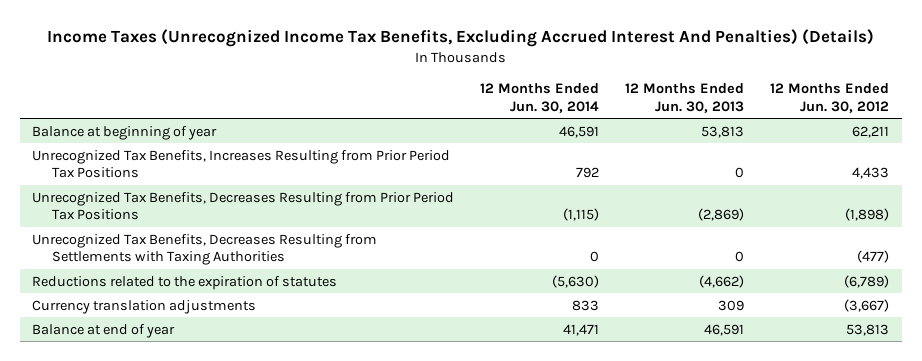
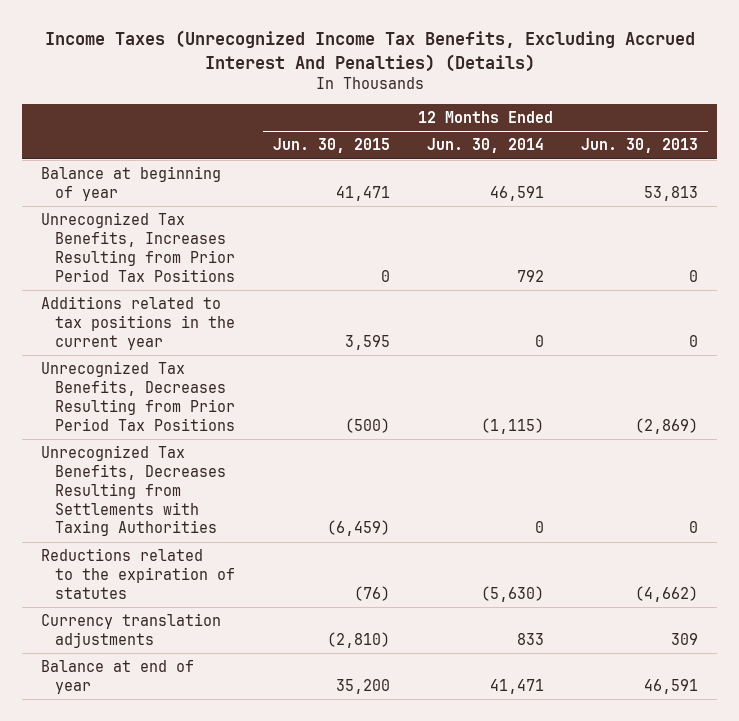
[770,83,890,113] 12 Months Ended Jun. 30, 2012 -> none
none -> [272,138,390,154] Jun. 30, 2015
none -> [40,296,236,350] Additions related to tax positions in the current year

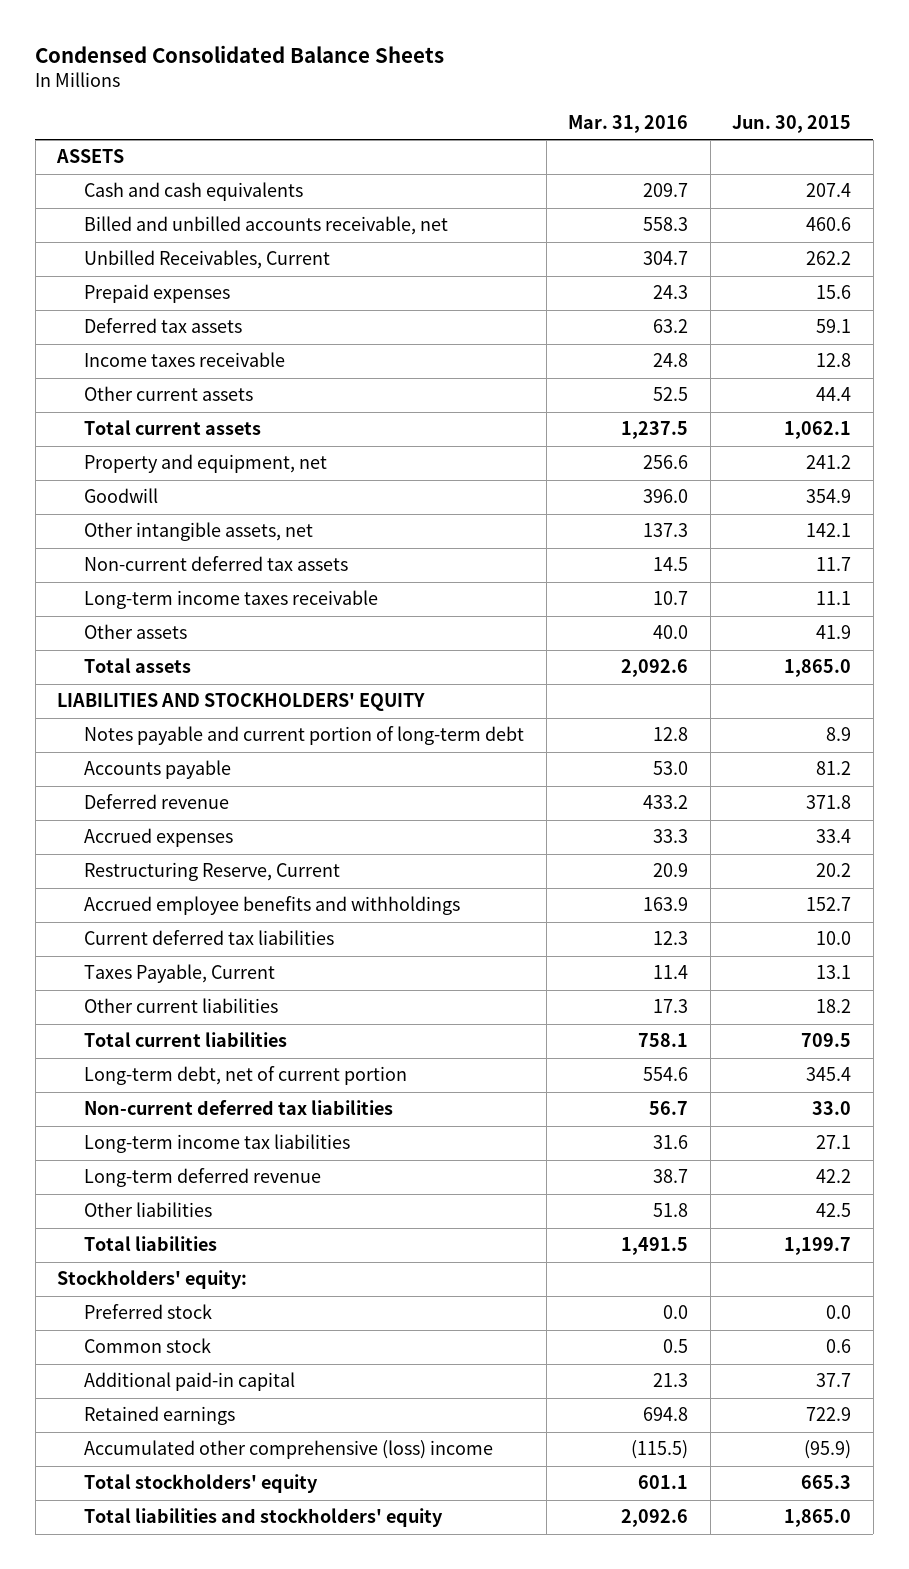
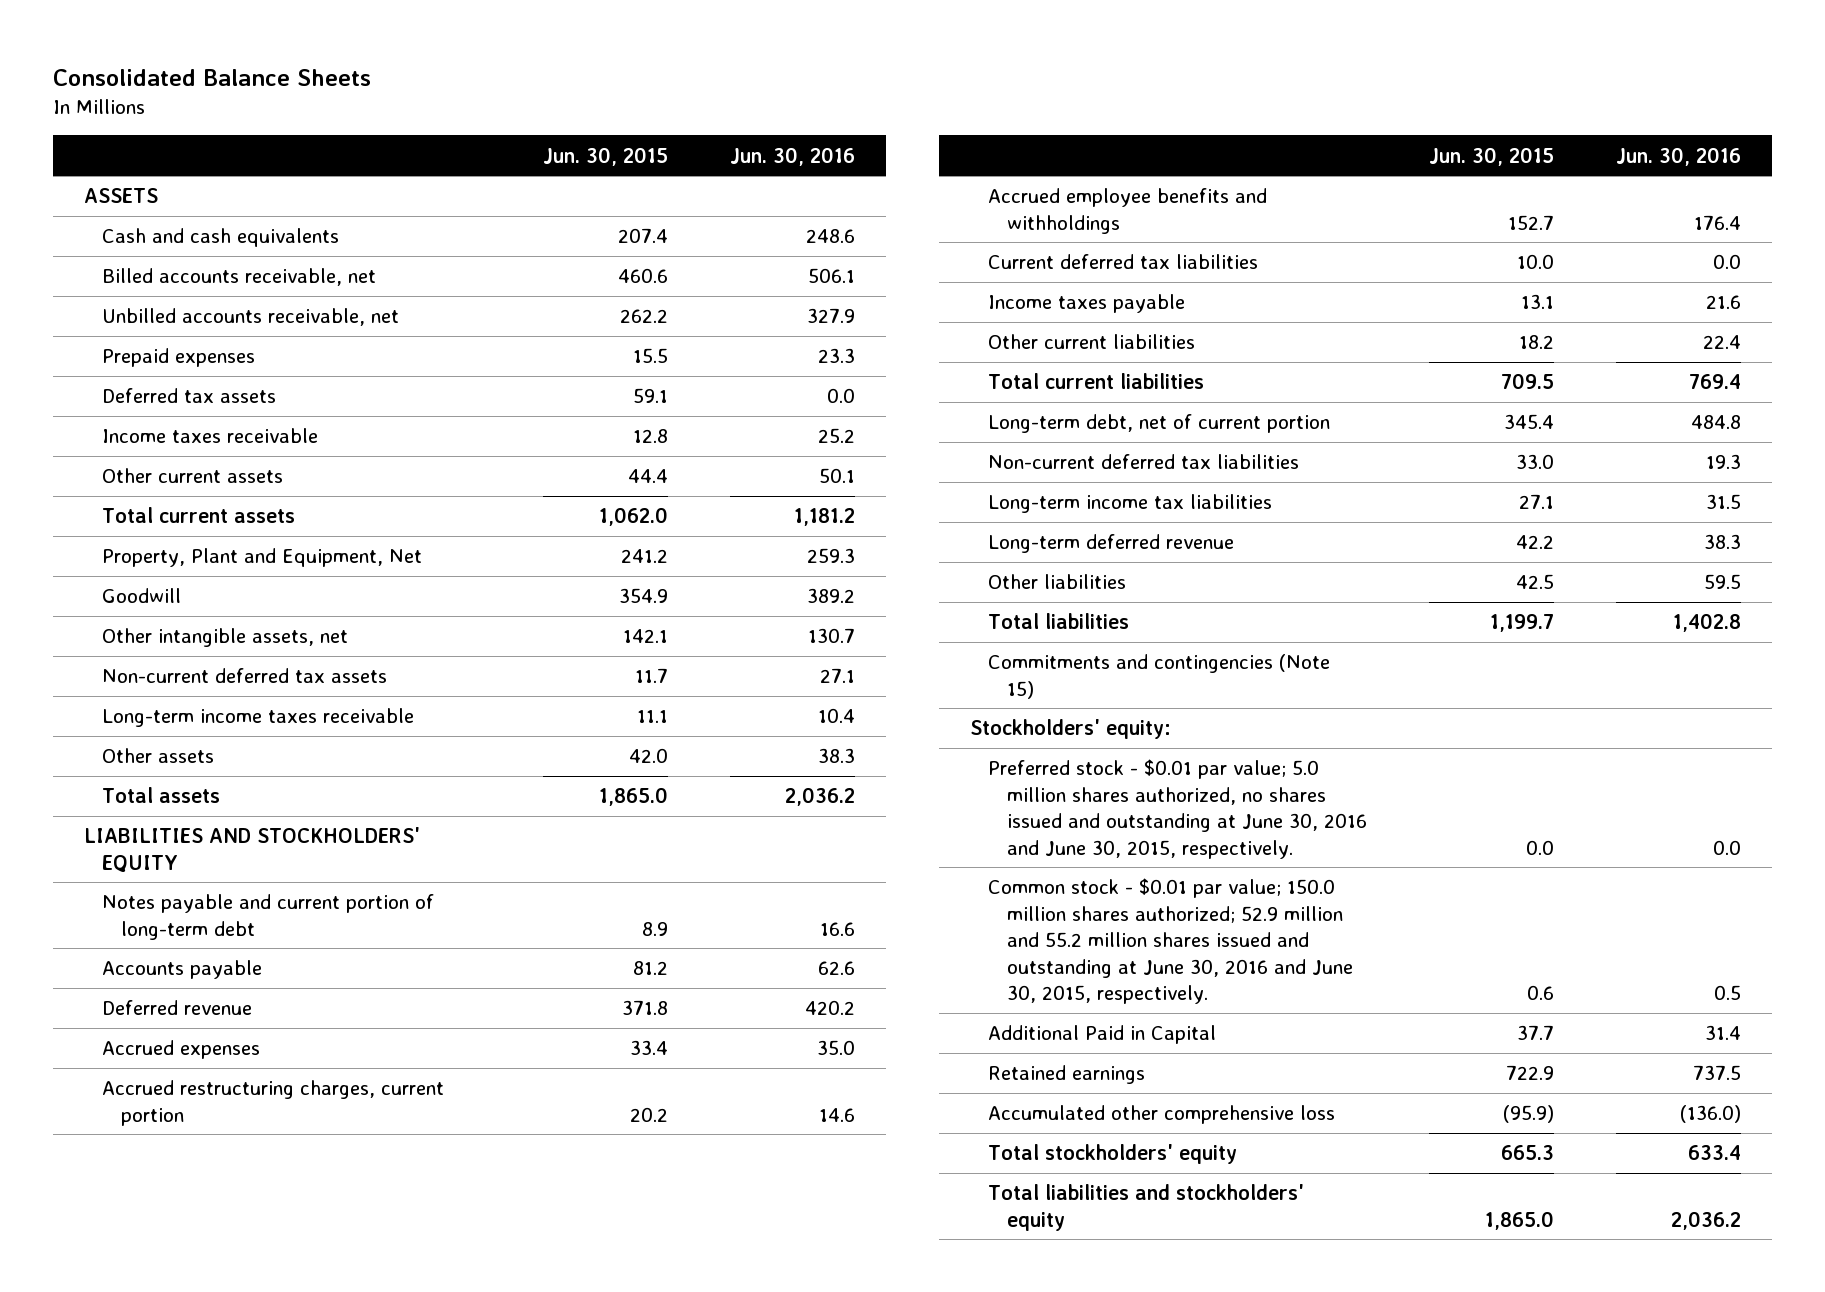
[35,45,445,64] Condensed Consolidated Balance Sheets -> [52,68,371,86] Consolidated Balance Sheets
[568,114,689,133] Mar. 31, 2016 -> none
none -> [729,146,855,166] Jun. 30, 2016
[84,216,449,236] Billed and unbilled accounts receivable, net -> [102,268,377,287] Billed accounts receivable, net
[84,250,331,270] Unbilled Receivables, Current -> [102,308,400,327] Unbilled accounts receivable, net
[816,285,852,300] 15.6 -> [632,348,668,364] 15.5
[784,421,852,440] 1,062.1 -> [598,507,668,527] 1,062.0
[84,454,328,474] Property and equipment, net -> [102,548,423,568] Property, Plant and Equipment, Net
[816,625,852,640] 41.9 -> [628,748,668,764] 42.0
[84,862,341,882] Restructuring Reserve, Current -> [102,1080,445,1126] Accrued restructuring charges, current portion
[84,964,276,984] Taxes Payable, Current -> [988,294,1186,314] Income taxes payable
none -> [988,654,1331,699] Commitments and contingencies (Note 15)
[84,1304,213,1320] Preferred stock -> [988,759,1367,859] Preferred stock - $0.01 par value; 5.0 million shares authorized, no shares issued and outstanding at June 30, 2016 and June 30, 2015, respectively.
[84,1338,212,1354] Common stock -> [988,878,1353,1005] Common stock - $0.01 par value; 150.0 million shares authorized; 52.9 million and 55.2 million shares issued and outstanding at June 30, 2016 and June 30, 2015, respectively.
[84,1372,296,1392] Additional paid-in capital -> [988,1025,1217,1045] Additional Paid in Capital
[84,1440,494,1460] Accumulated other comprehensive (loss) income -> [988,1105,1336,1125] Accumulated other comprehensive loss

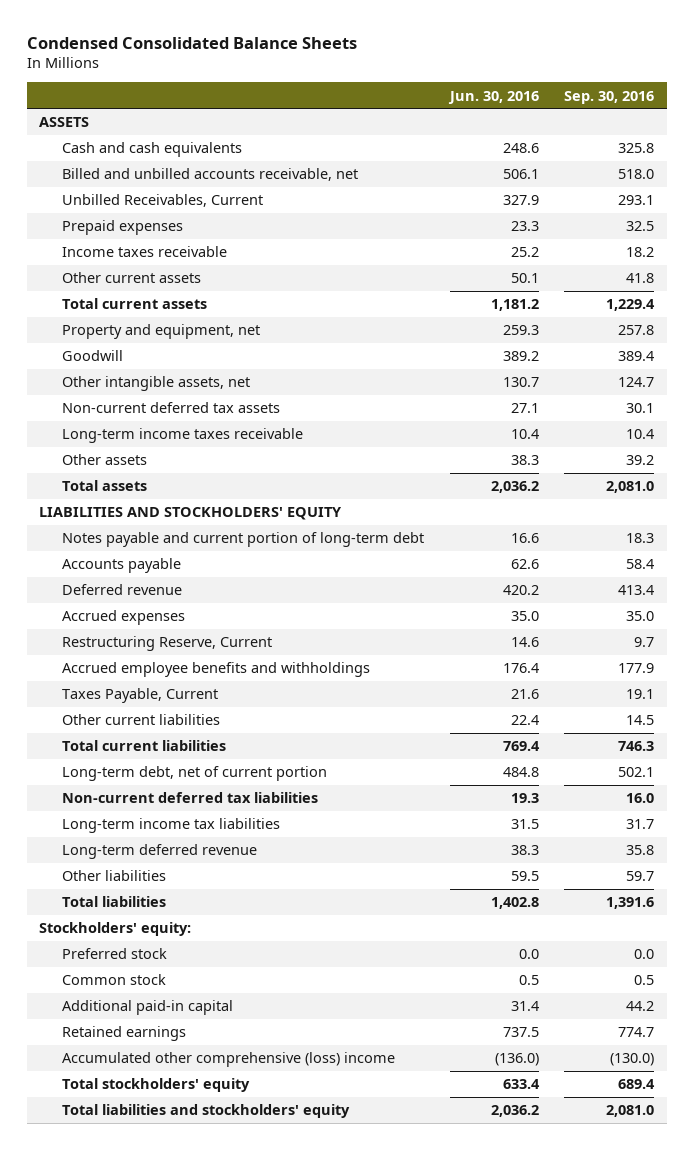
[52,68,371,86] Consolidated Balance Sheets -> [26,36,357,49] Condensed Consolidated Balance Sheets
[542,146,668,166] Jun. 30, 2015 -> none
none -> [564,90,655,104] Sep. 30, 2016
[102,268,377,287] Billed accounts receivable, net -> [62,168,359,182] Billed and unbilled accounts receivable, net
[102,308,400,327] Unbilled accounts receivable, net -> [62,194,264,208] Unbilled Receivables, Current
[102,388,277,404] Deferred tax assets -> none
[102,548,423,568] Property, Plant and Equipment, Net -> [62,324,261,340] Property and equipment, net
[102,1080,445,1126] Accrued restructuring charges, current portion -> [62,636,273,652] Restructuring Reserve, Current
[988,254,1259,270] Current deferred tax liabilities -> none
[988,294,1186,314] Income taxes payable -> [62,688,219,704] Taxes Payable, Current
[988,654,1331,699] Commitments and contingencies (Note 15) -> none
[988,759,1367,859] Preferred stock - $0.01 par value; 5.0 million shares authorized, no shares issued and outstanding at June 30, 2016 and June 30, 2015, respectively. -> [62,948,168,960] Preferred stock
[988,878,1353,1005] Common stock - $0.01 par value; 150.0 million shares authorized; 52.9 million and 55.2 million shares issued and outstanding at June 30, 2016 and June 30, 2015, respectively. -> [62,974,167,986] Common stock
[988,1025,1217,1045] Additional Paid in Capital -> [62,1000,234,1016] Additional paid-in capital
[988,1105,1336,1125] Accumulated other comprehensive loss -> [62,1052,396,1068] Accumulated other comprehensive (loss) income

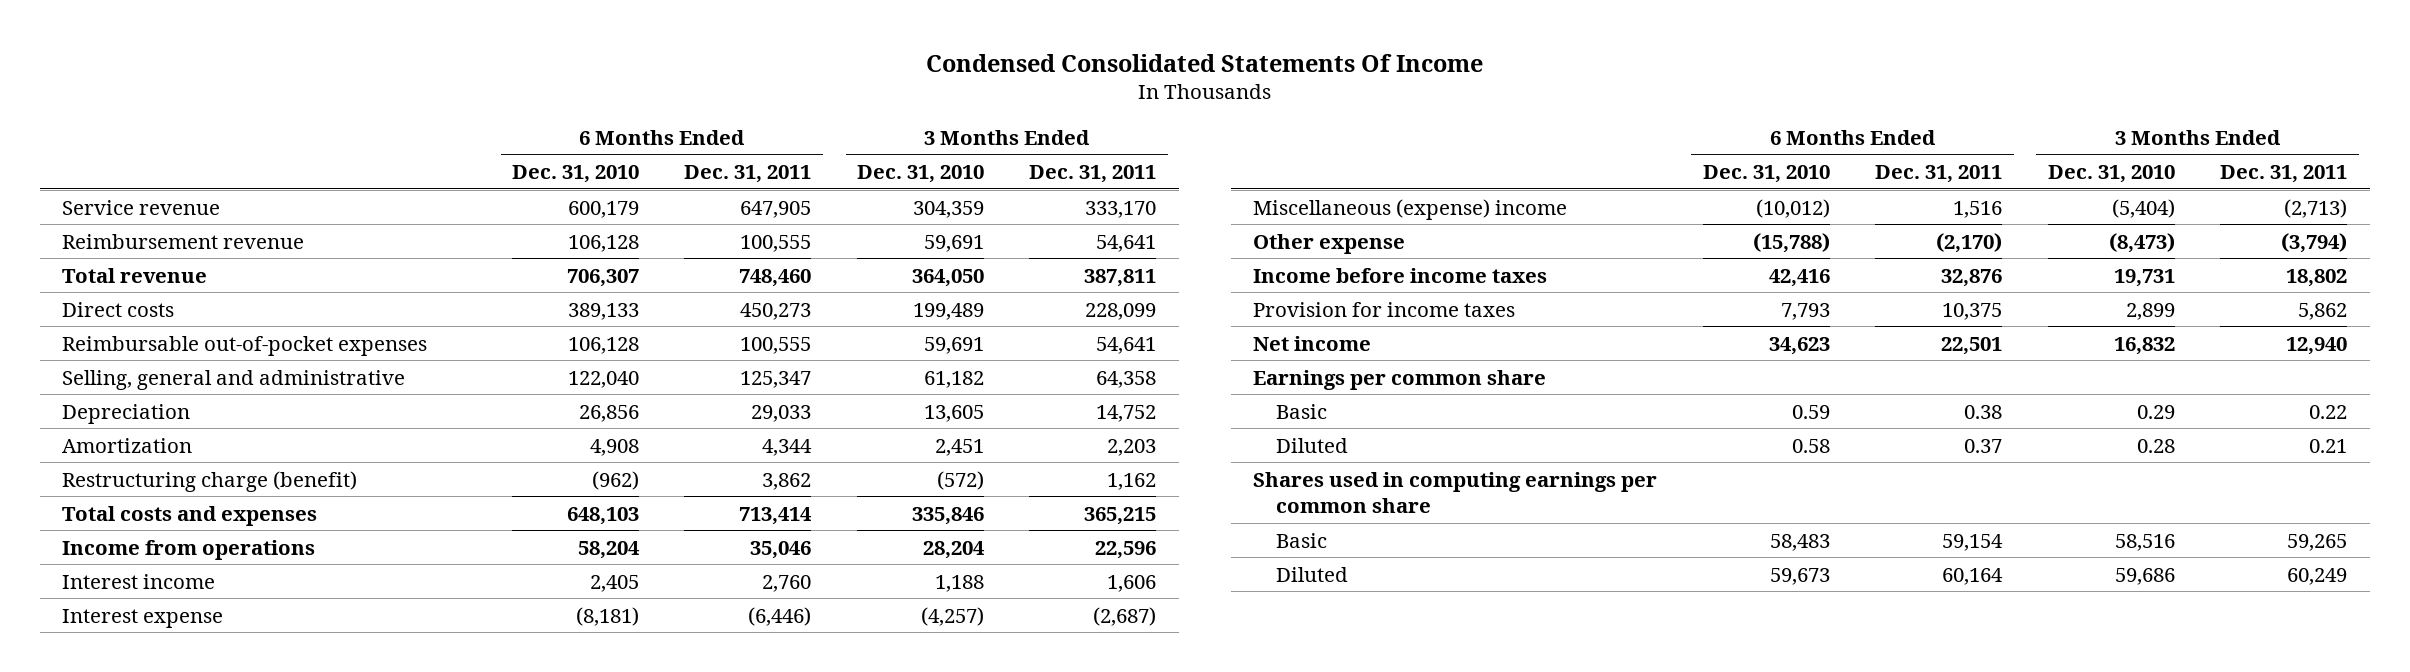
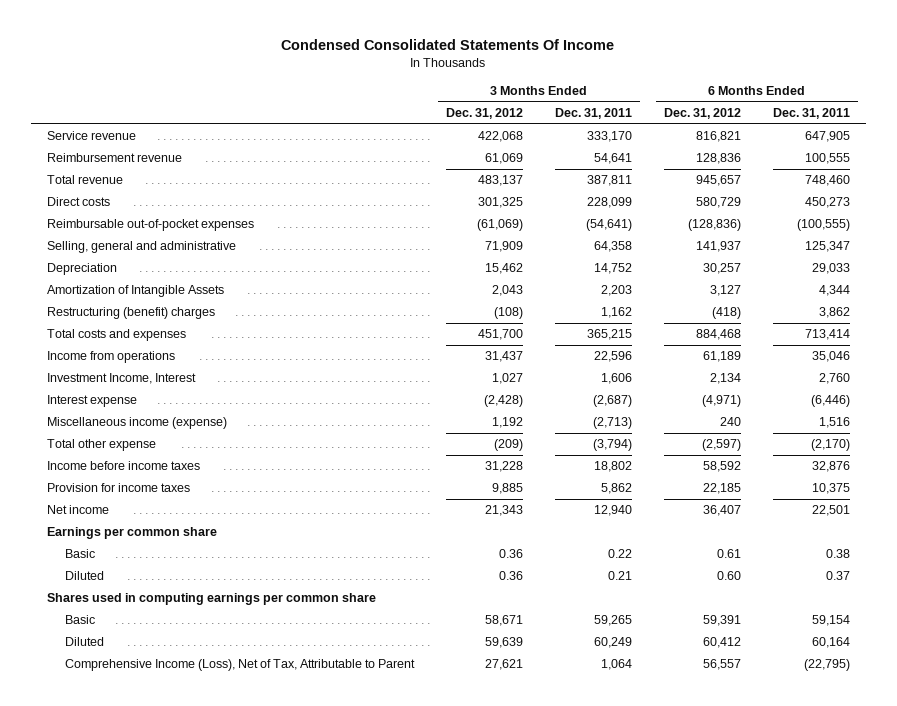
[511,164,639,183] Dec. 31, 2010 -> none
[856,164,984,183] Dec. 31, 2010 -> none
none -> [445,108,523,120] Dec. 31, 2012
none -> [663,108,741,120] Dec. 31, 2012
[740,336,812,354] 100,555 -> [797,219,851,232] (100,555)
[1096,336,1157,354] 54,641 -> [585,219,632,232] (54,641)
[62,437,193,453] Amortization -> [46,285,224,298] Amortization of Intangible Assets
[62,470,358,492] Restructuring charge (benefit) -> [46,307,215,320] Restructuring (benefit) charges
[62,573,216,589] Interest income -> [46,373,196,385] Investment Income, Interest
[1253,198,1568,220] Miscellaneous (expense) income -> [46,417,227,430] Miscellaneous income (expense)
[1253,233,1406,254] Other expense -> [46,439,156,452] Total other expense
none -> [64,659,415,672] Comprehensive Income (Loss), Net of Tax, Attributable to Parent

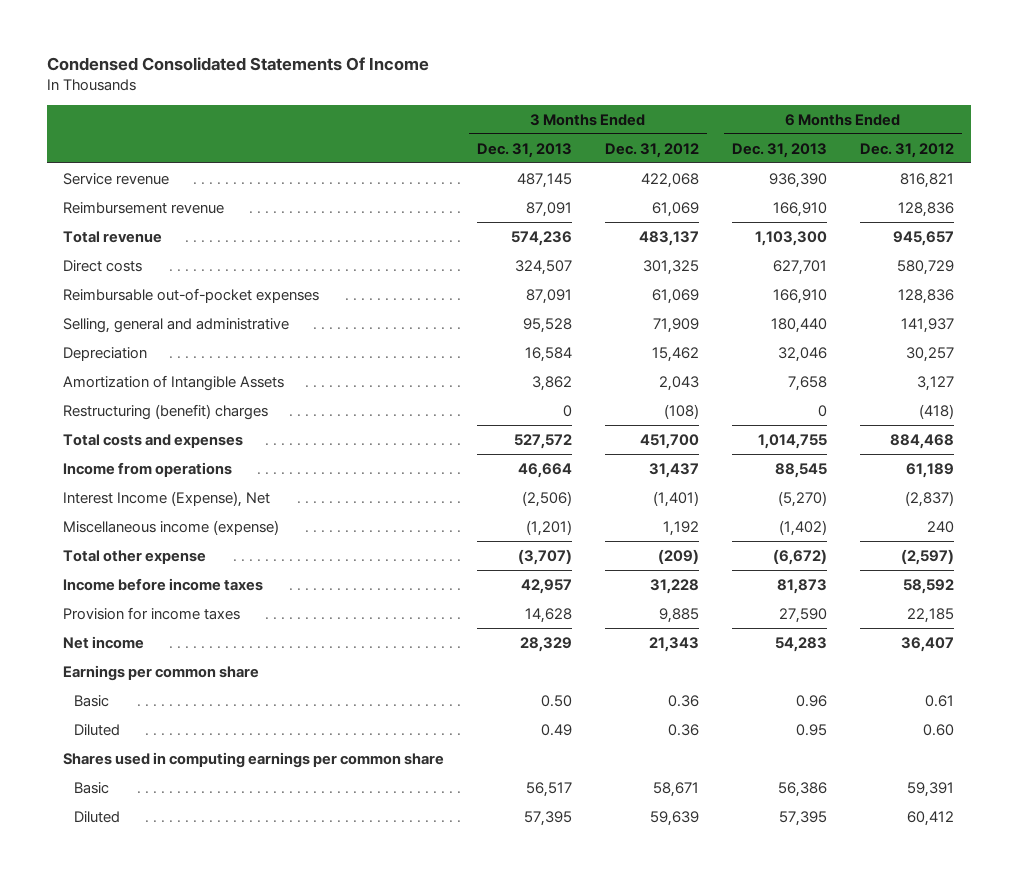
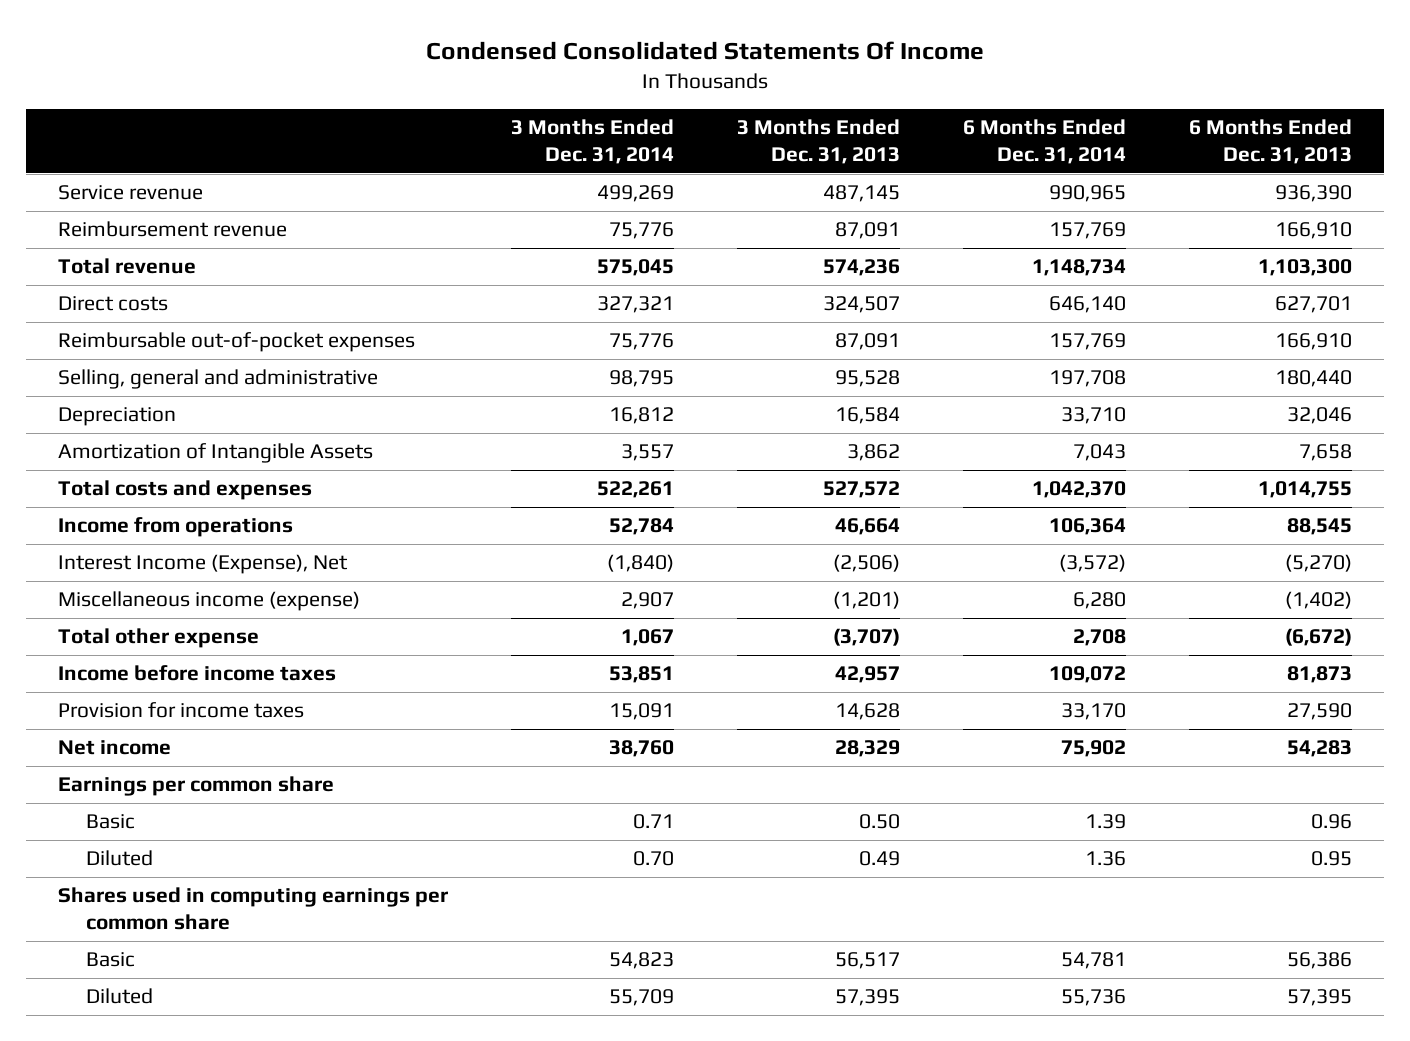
[605,142,700,158] Dec. 31, 2012 -> none
[860,142,955,158] Dec. 31, 2012 -> none
none -> [510,119,674,165] 3 Months Ended Dec. 31, 2014
none -> [963,119,1127,165] 6 Months Ended Dec. 31, 2014
[63,403,269,420] Restructuring (benefit) charges -> none

